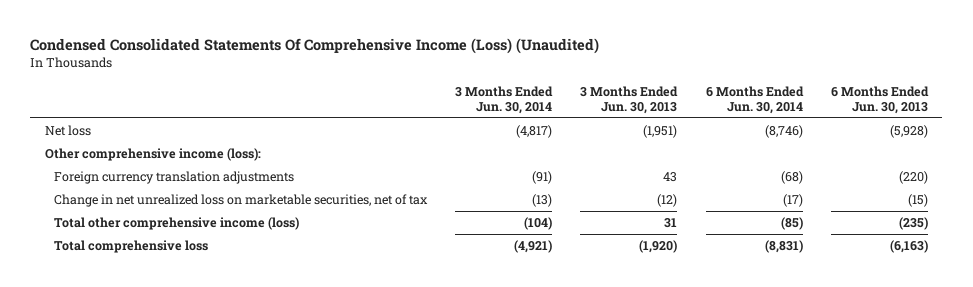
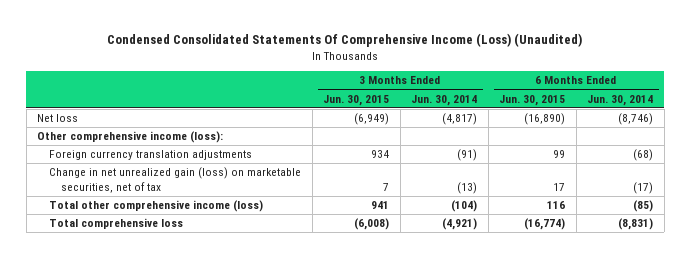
[580,85,679,115] 3 Months Ended Jun. 30, 2013 -> none
[830,85,929,115] 6 Months Ended Jun. 30, 2013 -> none
none -> [323,94,390,106] Jun. 30, 2015
none -> [499,94,566,106] Jun. 30, 2015
[53,193,428,207] Change in net unrealized loss on marketable securities, net of tax -> [49,167,302,193] Change in net unrealized gain (loss) on marketable securities, net of tax

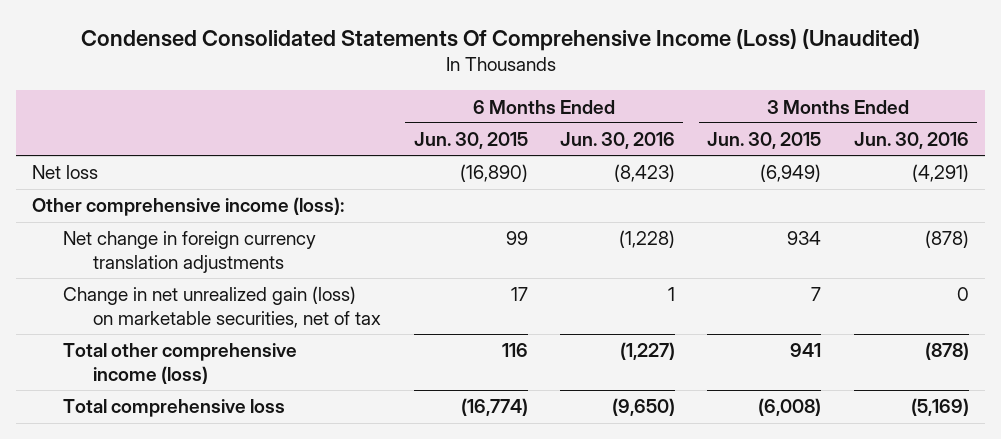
[411,94,478,106] Jun. 30, 2014 -> none
[587,94,654,106] Jun. 30, 2014 -> none
none -> [559,132,675,150] Jun. 30, 2016
none -> [853,132,969,150] Jun. 30, 2016
[49,150,253,161] Foreign currency translation adjustments -> [62,231,316,273] Net change in foreign currency translation adjustments

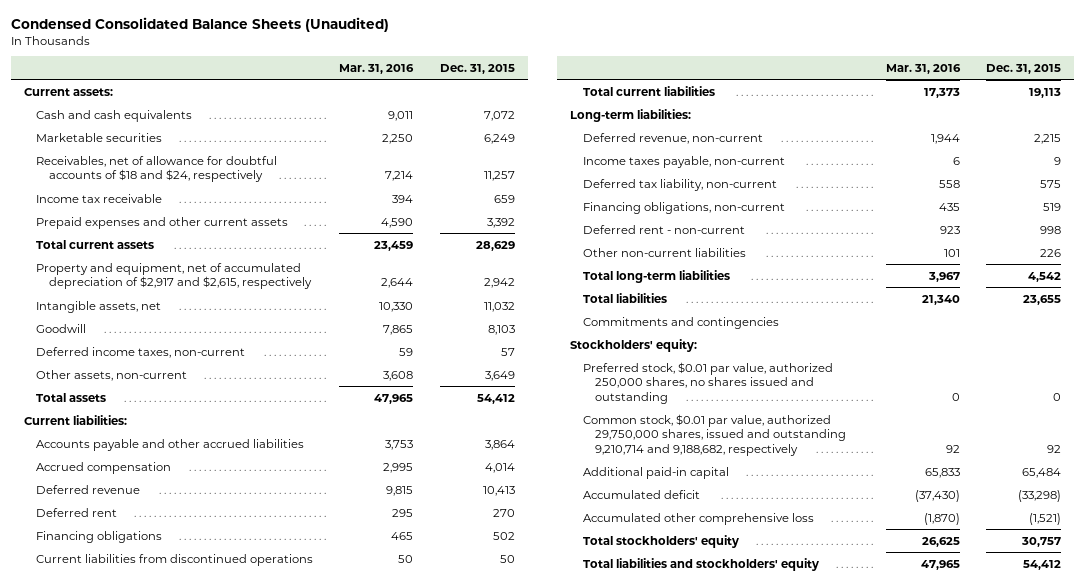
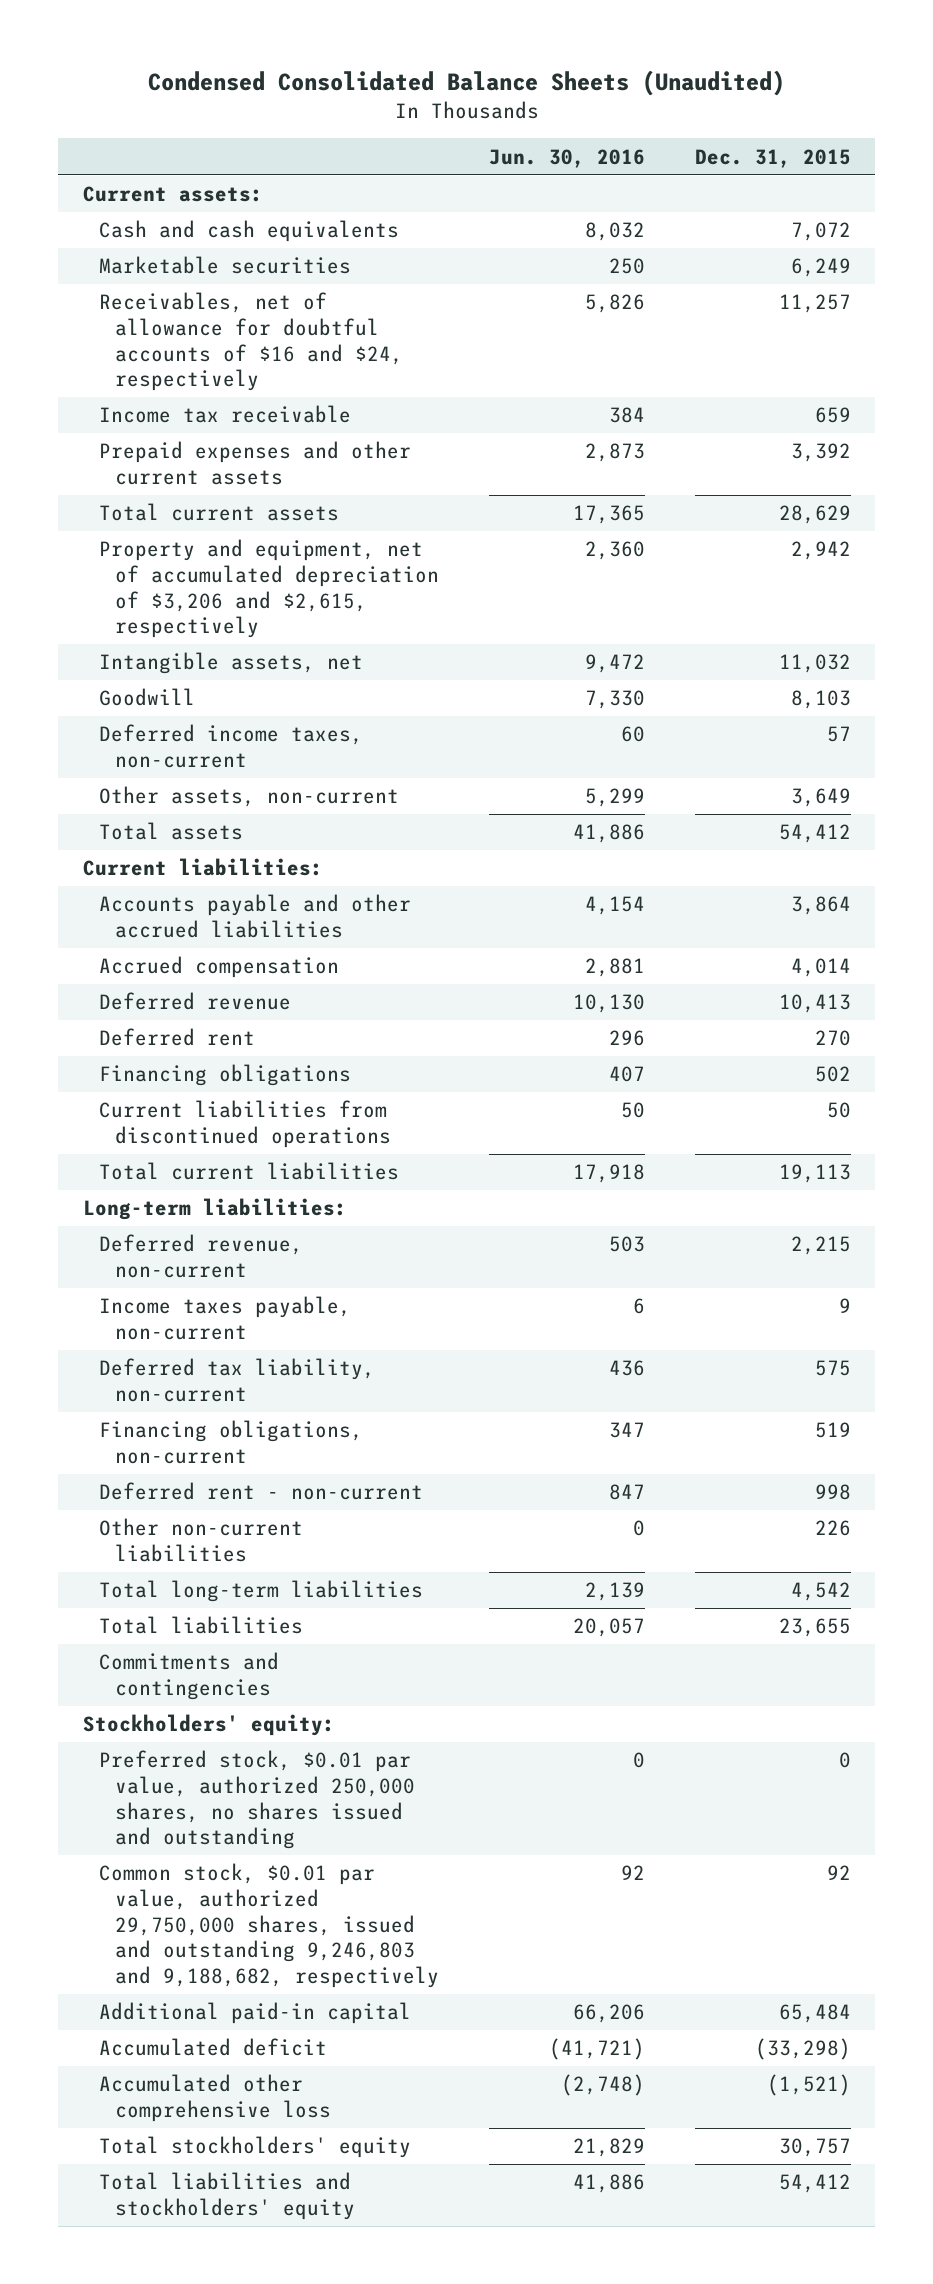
[339,63,415,74] Mar. 31, 2016 -> none
none -> [488,148,645,168] Jun. 30, 2016
[36,155,278,183] Receivables, net of allowance for doubtful accounts of $18 and $24, respectively -> [99,292,404,392] Receivables, net of allowance for doubtful accounts of $16 and $24, respectively
[36,262,312,290] Property and equipment, net of accumulated depreciation of $2,917 and $2,615, respectively -> [99,539,440,639] Property and equipment, net of accumulated depreciation of $3,206 and $2,615, respectively
[582,413,846,456] Common stock, $0.01 par value, authorized 29,750,000 shares, issued and outstanding 9,210,714 and 9,188,682, respectively -> [99,1863,440,1988] Common stock, $0.01 par value, authorized 29,750,000 shares, issued and outstanding 9,246,803 and 9,188,682, respectively

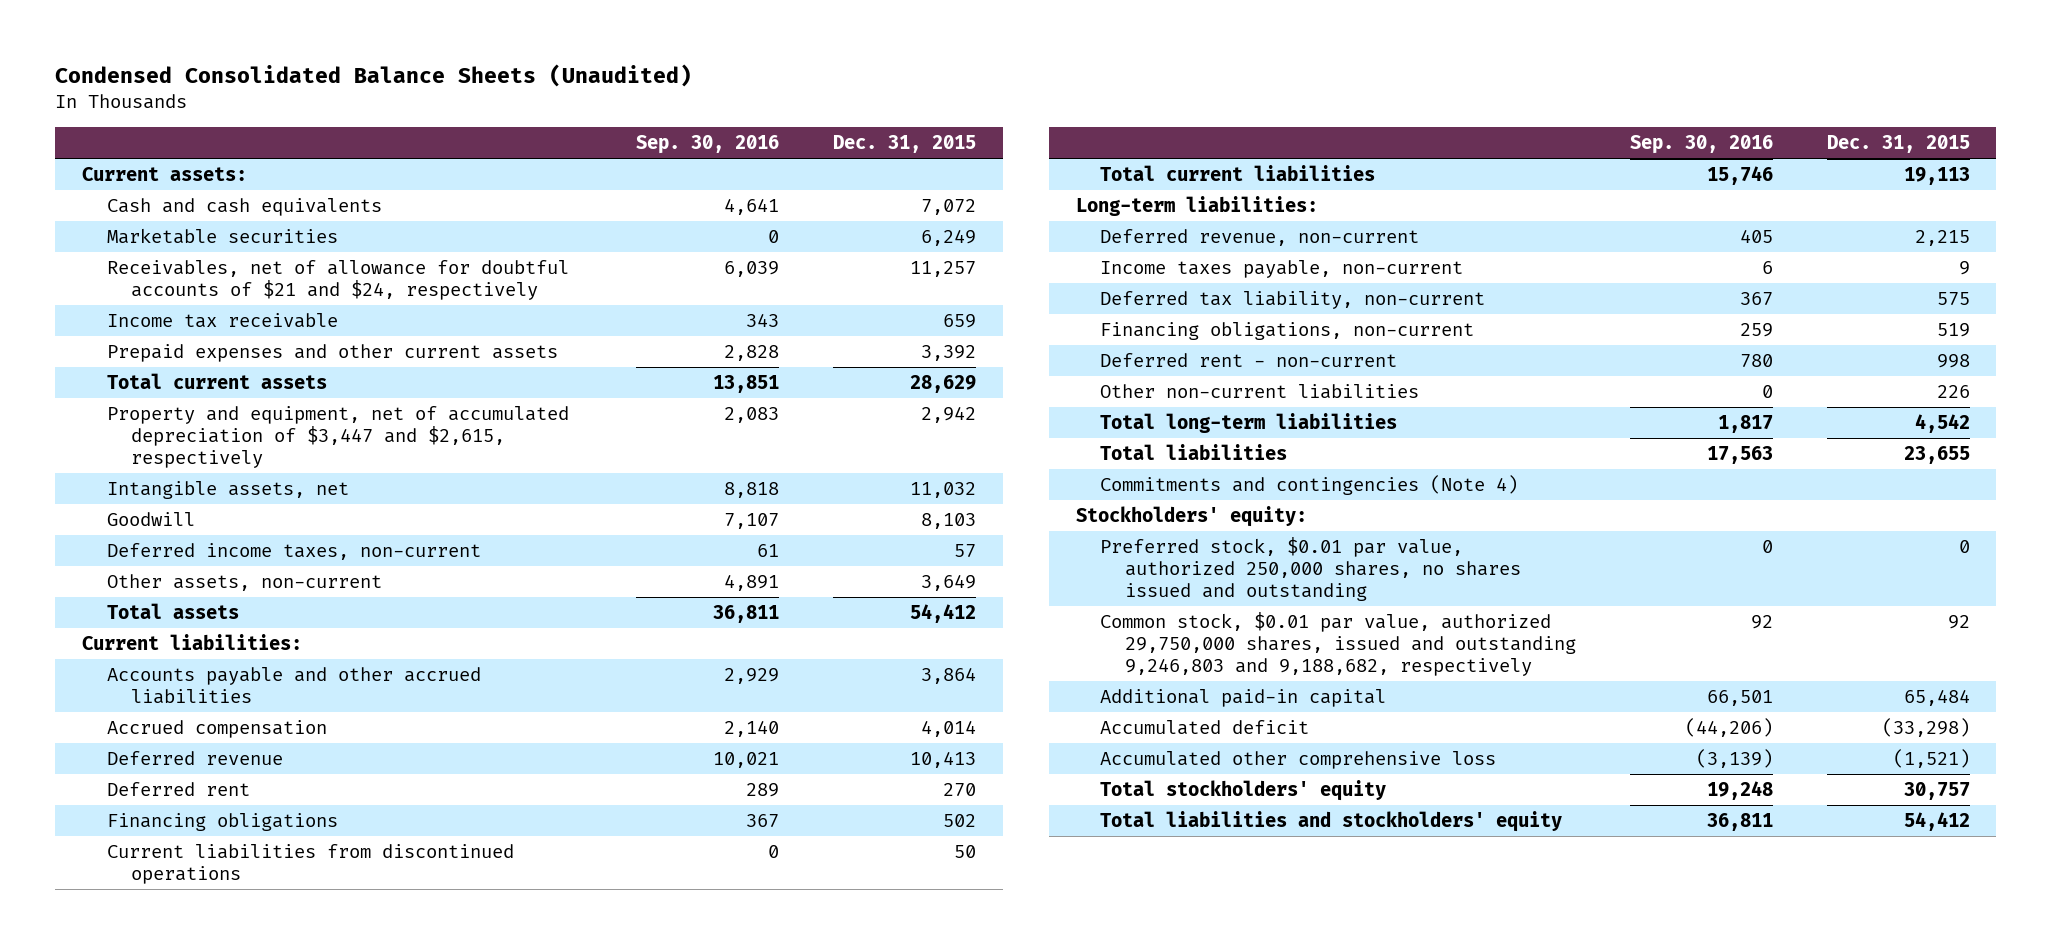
[488,148,645,168] Jun. 30, 2016 -> none
none -> [636,135,780,155] Sep. 30, 2016
[99,292,404,392] Receivables, net of allowance for doubtful accounts of $16 and $24, respectively -> [106,260,569,301] Receivables, net of allowance for doubtful accounts of $21 and $24, respectively
[99,539,440,639] Property and equipment, net of accumulated depreciation of $3,206 and $2,615, respectively -> [106,406,569,469] Property and equipment, net of accumulated depreciation of $3,447 and $2,615, respectively
[99,1652,280,1701] Commitments and contingencies -> [1100,475,1519,496] Commitments and contingencies (Note 4)

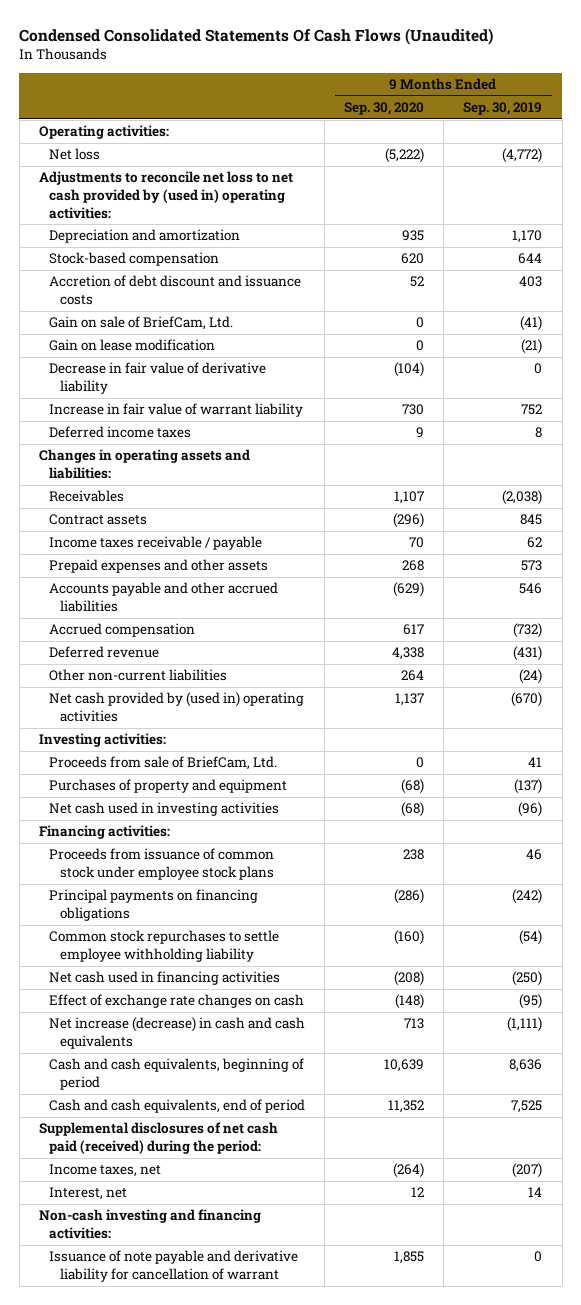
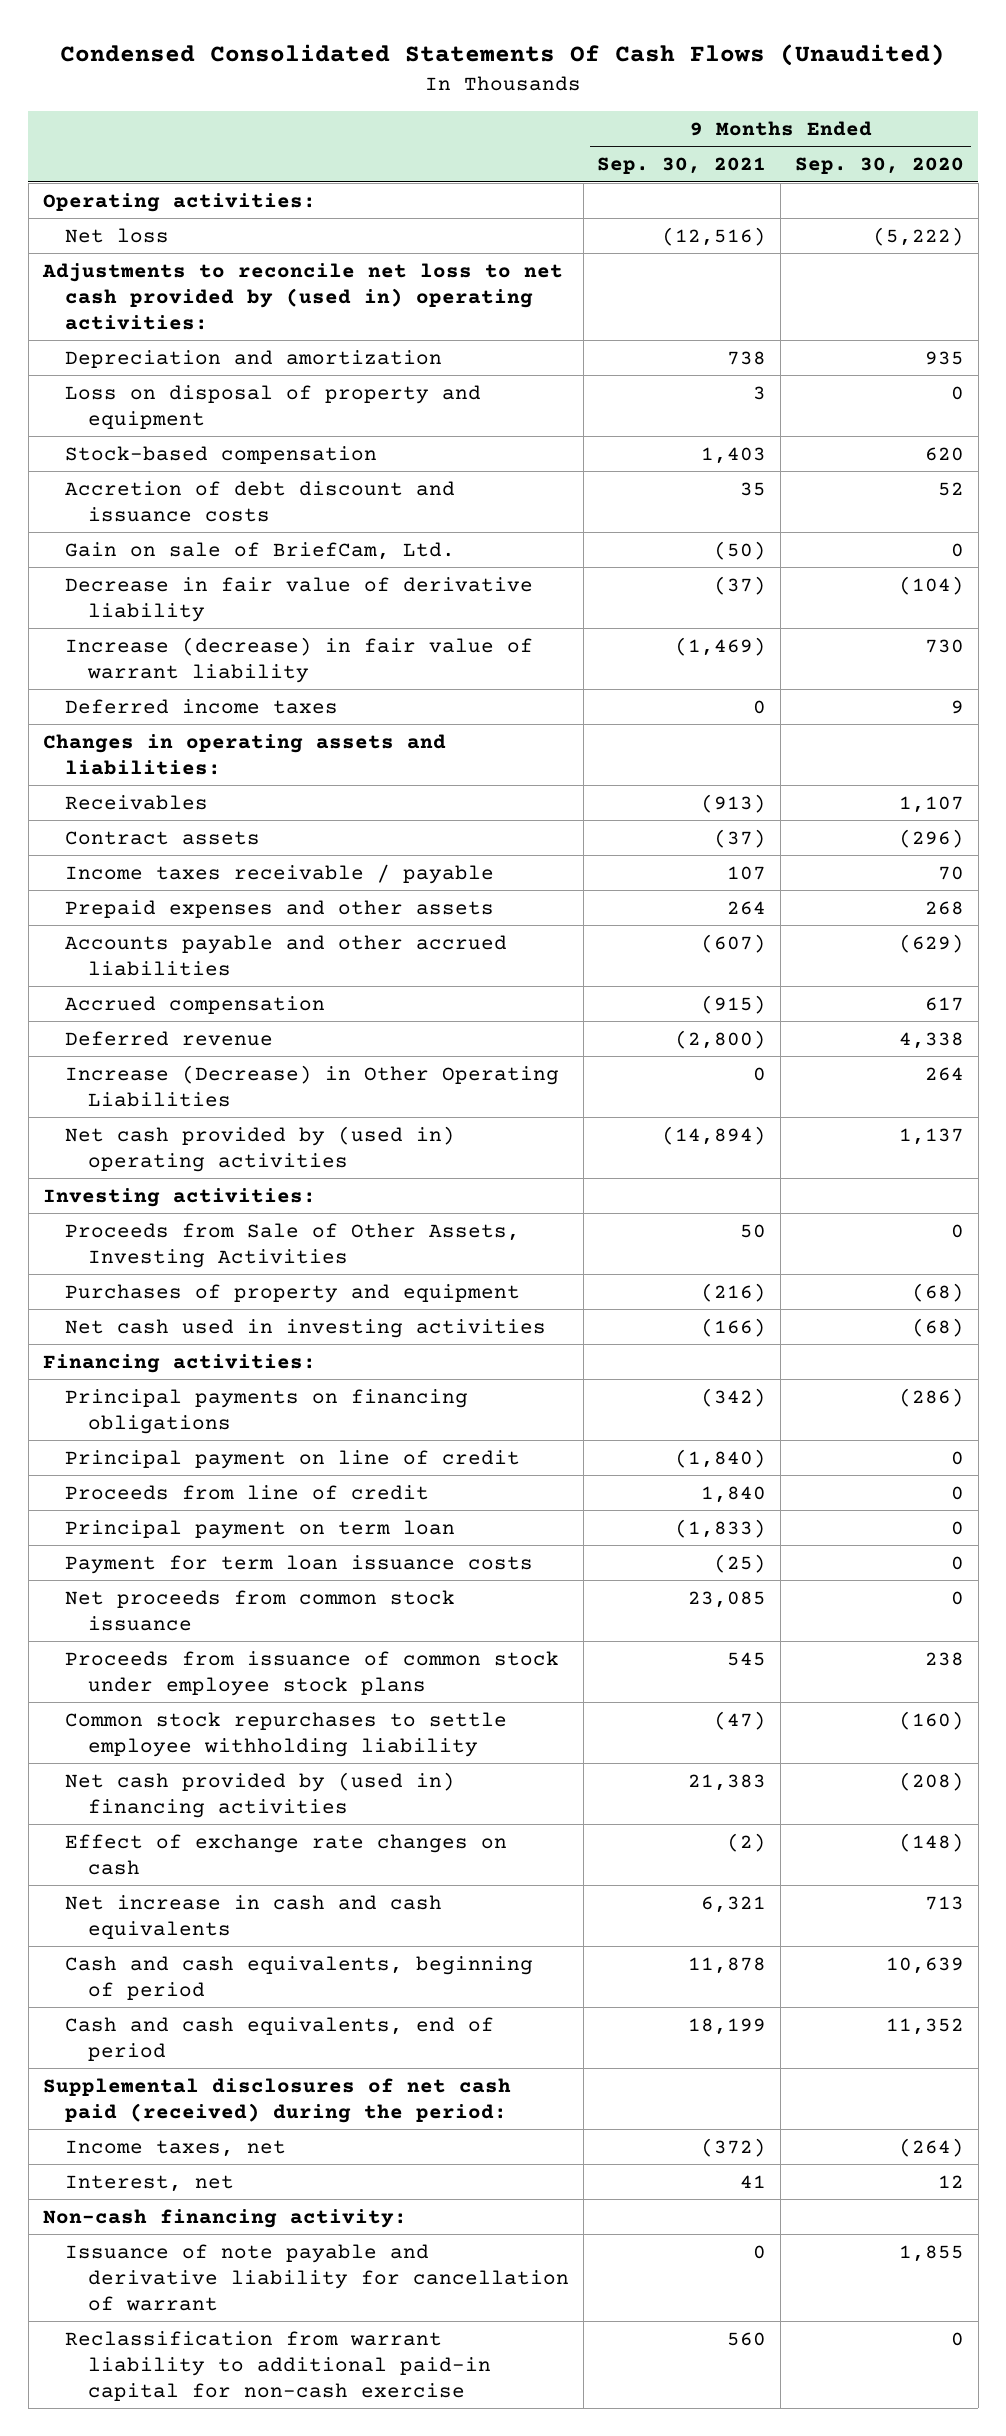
[463,102,543,116] Sep. 30, 2019 -> none
none -> [597,157,767,175] Sep. 30, 2021
none -> [65,384,482,429] Loss on disposal of property and equipment
[49,339,216,352] Gain on lease modification -> none
[49,403,304,418] Increase in fair value of warrant liability -> [65,636,534,683] Increase (decrease) in fair value of warrant liability
[49,669,228,682] Other non-current liabilities -> [65,1064,560,1107] Increase (Decrease) in Other Operating Liabilities
[49,756,278,771] Proceeds from sale of BriefCam, Ltd. -> [65,1222,521,1268] Proceeds from Sale of Other Assets, Investing Activities
none -> [65,1449,521,1469] Principal payment on line of credit
none -> [65,1484,430,1500] Proceeds from line of credit
none -> [65,1519,456,1539] Principal payment on term loan
none -> [65,1554,534,1574] Payment for term loan issuance costs
none -> [65,1589,456,1631] Net proceeds from common stock issuance
[49,848,275,881] Proceeds from issuance of common stock under employee stock plans -> [65,1650,560,1696] Proceeds from issuance of common stock under employee stock plans
[49,971,281,986] Net cash used in financing activities -> [65,1771,456,1818] Net cash provided by (used in) financing activities
[49,1017,306,1050] Net increase (decrease) in cash and cash equivalents -> [65,1894,443,1939] Net increase in cash and cash equivalents
[38,1209,261,1240] Non-cash investing and financing activities: -> [42,2208,407,2228] Non-cash financing activity:
none -> [65,2330,491,2401] Reclassification from warrant liability to additional paid-in capital for non-cash exercise

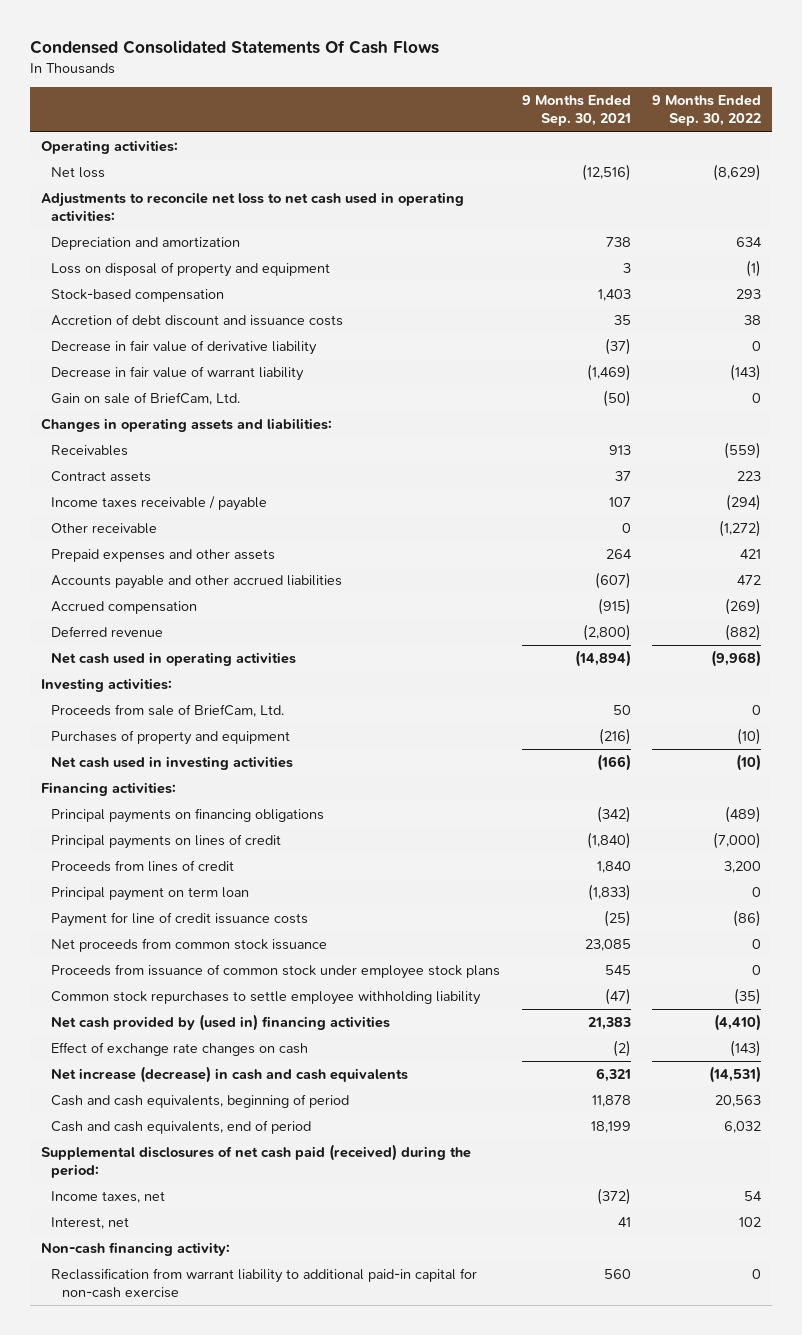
[60,44,946,67] Condensed Consolidated Statements Of Cash Flows (Unaudited) -> [29,39,439,54] Condensed Consolidated Statements Of Cash Flows
[794,157,964,175] Sep. 30, 2020 -> none
none -> [651,95,761,127] 9 Months Ended Sep. 30, 2022
[41,262,563,330] Adjustments to reconcile net loss to net cash provided by (used in) operating activities: -> [40,192,464,223] Adjustments to reconcile net loss to net cash used in operating activities:
[65,698,339,714] Deferred income taxes -> none
[65,636,534,683] Increase (decrease) in fair value of warrant liability -> [51,366,305,382] Decrease in fair value of warrant liability
[65,541,456,560] Gain on sale of BriefCam, Ltd. -> [51,392,241,406] Gain on sale of BriefCam, Ltd.
[701,793,767,813] (913) -> [608,445,631,456] 913
[714,828,767,848] (37) -> [614,471,631,482] 37
none -> [51,523,158,535] Other receivable
[65,1064,560,1107] Increase (Decrease) in Other Operating Liabilities -> none
[65,1125,456,1172] Net cash provided by (used in) operating activities -> [51,652,297,667] Net cash used in operating activities
[65,1222,521,1268] Proceeds from Sale of Other Assets, Investing Activities -> [51,704,285,718] Proceeds from sale of BriefCam, Ltd.
[65,1449,521,1469] Principal payment on line of credit -> [51,834,282,850] Principal payments on lines of credit
[65,1484,430,1500] Proceeds from line of credit -> [51,860,235,873] Proceeds from lines of credit
[65,1554,534,1574] Payment for term loan issuance costs -> [51,912,309,928] Payment for line of credit issuance costs
[65,1894,443,1939] Net increase in cash and cash equivalents -> [51,1066,409,1084] Net increase (decrease) in cash and cash equivalents
[65,2243,569,2311] Issuance of note payable and derivative liability for cancellation of warrant -> none

